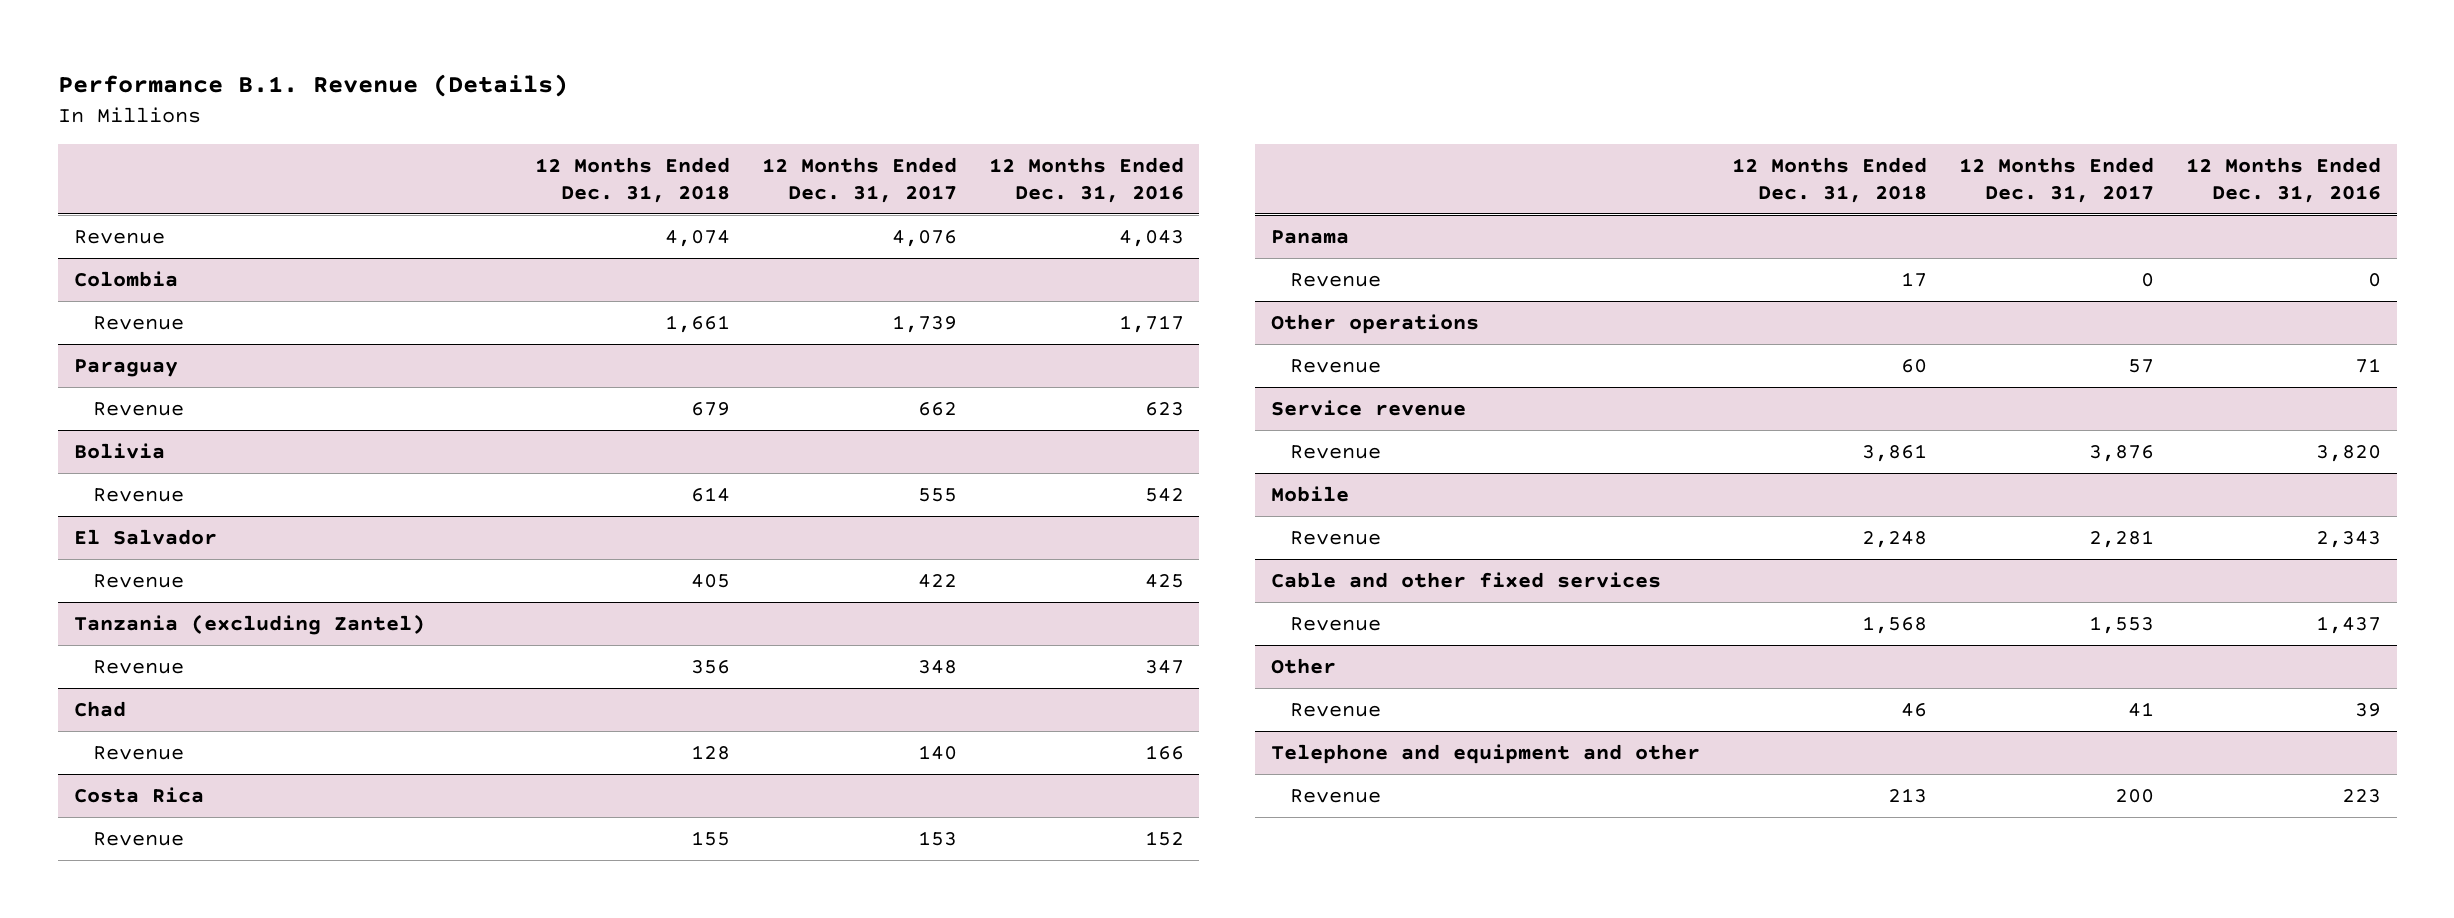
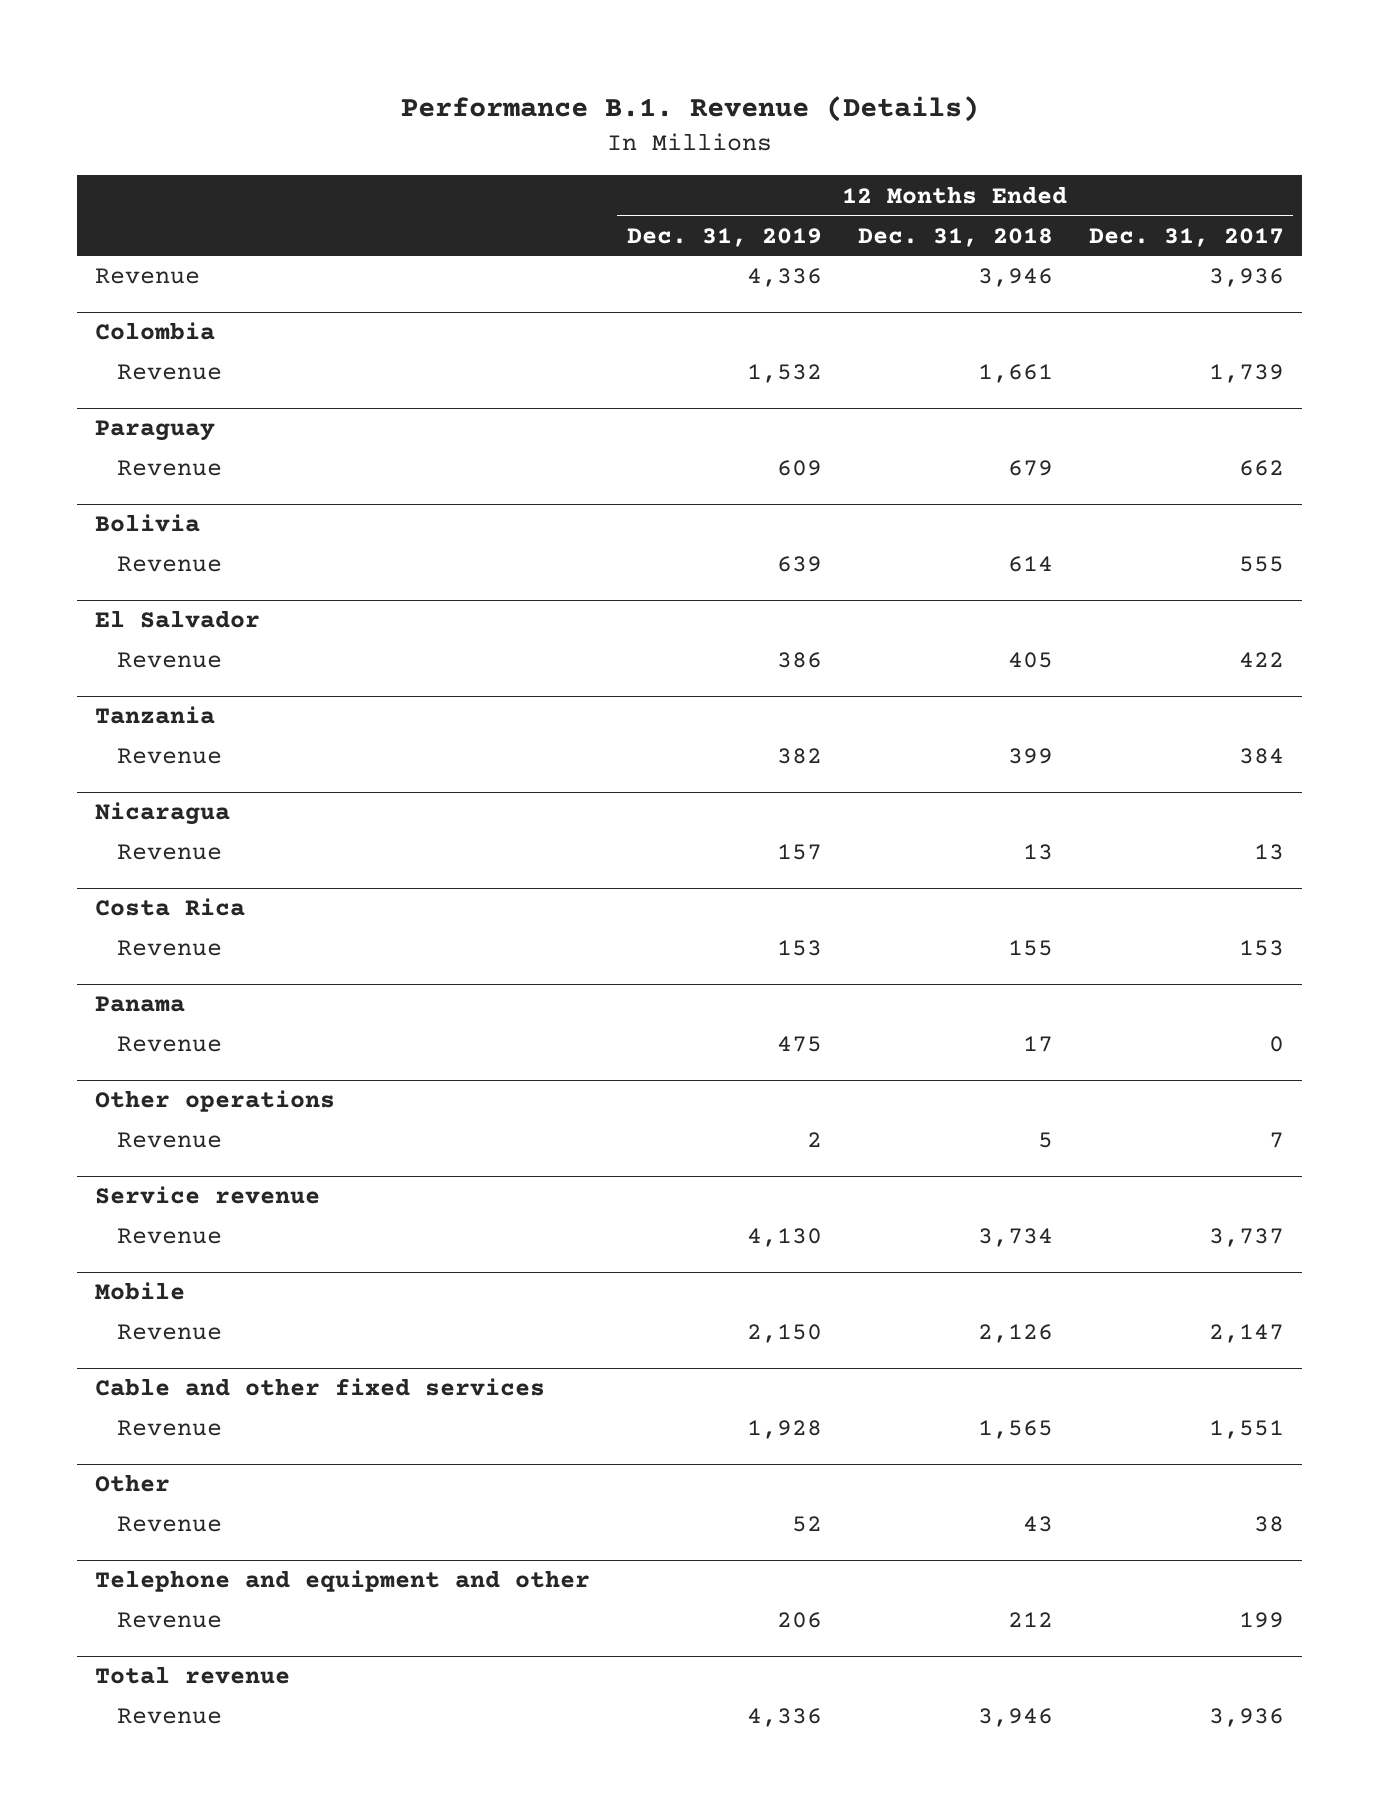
[988,157,1184,203] 12 Months Ended Dec. 31, 2016 -> none
none -> [626,227,822,247] Dec. 31, 2019
[664,230,730,248] 4,074 -> [977,268,1053,288] 3,946
[891,230,957,248] 4,076 -> [1208,268,1284,288] 3,936
[73,701,126,718] Chad -> none
[73,614,425,636] Tanzania (excluding Zantel) -> [95,706,216,725] Tanzania
[690,660,730,675] 356 -> [1007,748,1053,765] 399
[917,660,957,675] 348 -> [1238,748,1284,765] 384
none -> [95,802,231,826] Nicaragua
[690,745,730,761] 128 -> [1022,844,1053,861] 13
[917,745,957,761] 140 -> [1253,844,1284,861] 13
[1900,359,1927,374] 60 -> [1037,1132,1053,1149] 5
[2127,359,2154,374] 57 -> [1268,1132,1284,1149] 7
[1861,444,1927,463] 3,861 -> [977,1228,1053,1248] 3,734
[2088,445,2154,463] 3,876 -> [1208,1228,1284,1248] 3,737
[1861,531,1927,549] 2,248 -> [977,1324,1053,1344] 2,126
[2088,530,2154,549] 2,281 -> [1208,1324,1284,1344] 2,147
[1861,616,1927,635] 1,568 -> [977,1420,1053,1440] 1,565
[2088,616,2154,635] 1,553 -> [1208,1420,1284,1440] 1,551
[1900,703,1927,718] 46 -> [1022,1516,1053,1533] 43
[2127,702,2154,718] 41 -> [1253,1516,1284,1533] 38
[1887,788,1927,804] 213 -> [1007,1612,1053,1628] 212
[2114,789,2154,804] 200 -> [1238,1612,1284,1629] 199
none -> [95,1666,291,1685] Total revenue
none -> [116,1708,222,1725] Revenue

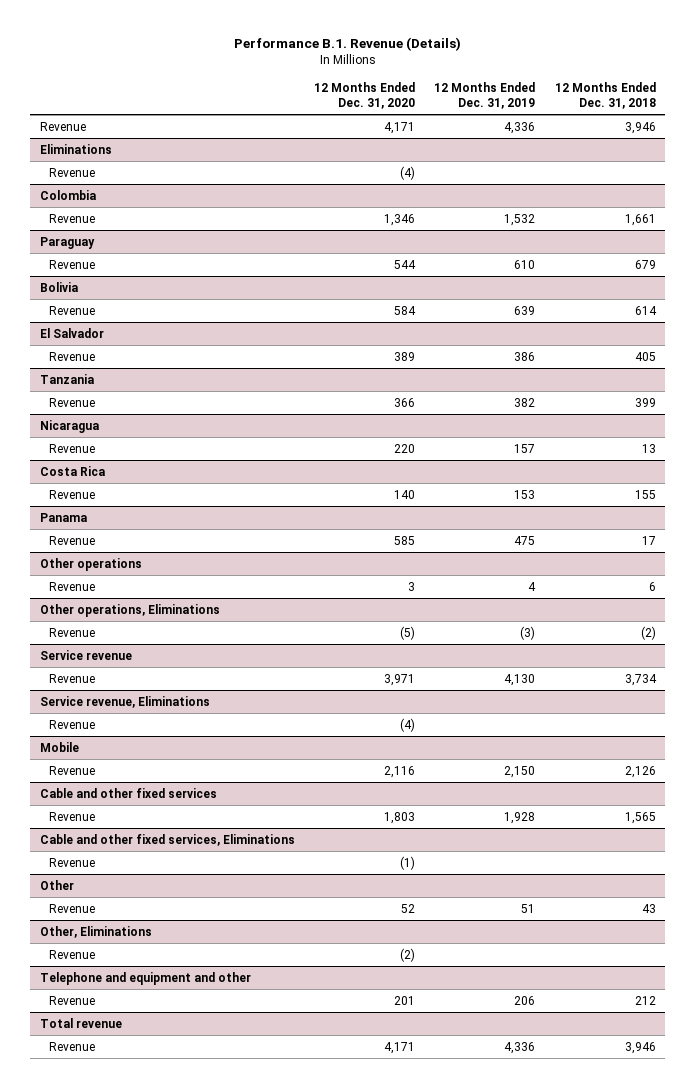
[1088,227,1284,247] Dec. 31, 2017 -> none
none -> [313,81,415,109] 12 Months Ended Dec. 31, 2020
none -> [39,143,112,154] Eliminations
none -> [49,167,96,177] Revenue
[776,460,822,477] 609 -> [514,259,536,269] 610
[806,1132,822,1148] 2 -> [528,581,537,591] 4
[1037,1132,1053,1149] 5 -> [648,581,656,591] 6
none -> [39,603,220,617] Other operations, Eliminations
none -> [49,627,96,637] Revenue
none -> [39,695,210,708] Service revenue, Eliminations
none -> [49,719,96,729] Revenue
none -> [39,833,295,846] Cable and other fixed services, Eliminations
none -> [49,857,96,867] Revenue
[791,1516,822,1533] 52 -> [521,903,536,913] 51
none -> [39,925,152,938] Other, Eliminations
none -> [49,949,96,959] Revenue

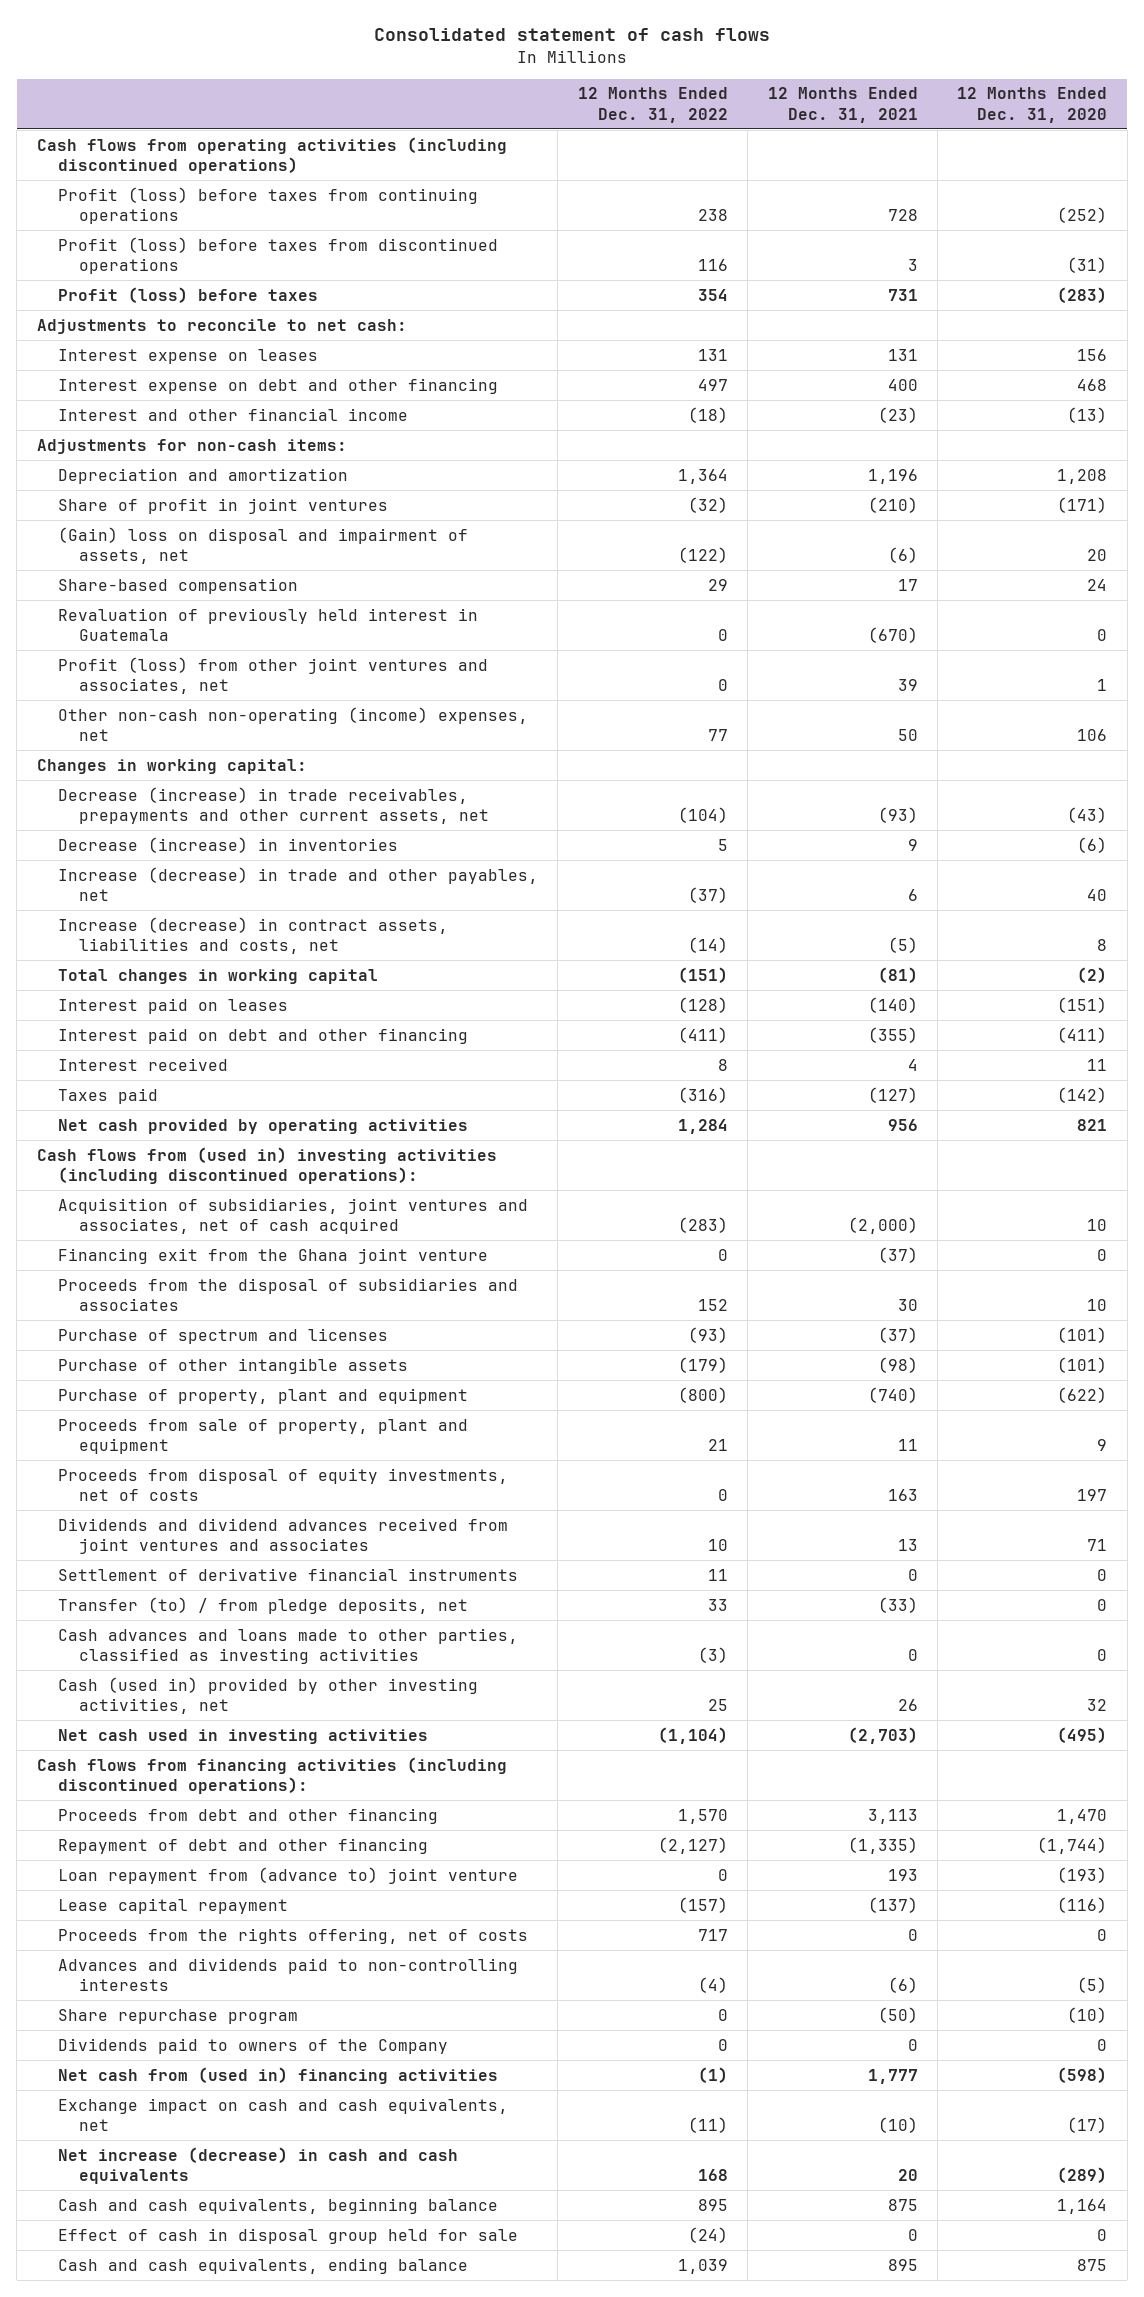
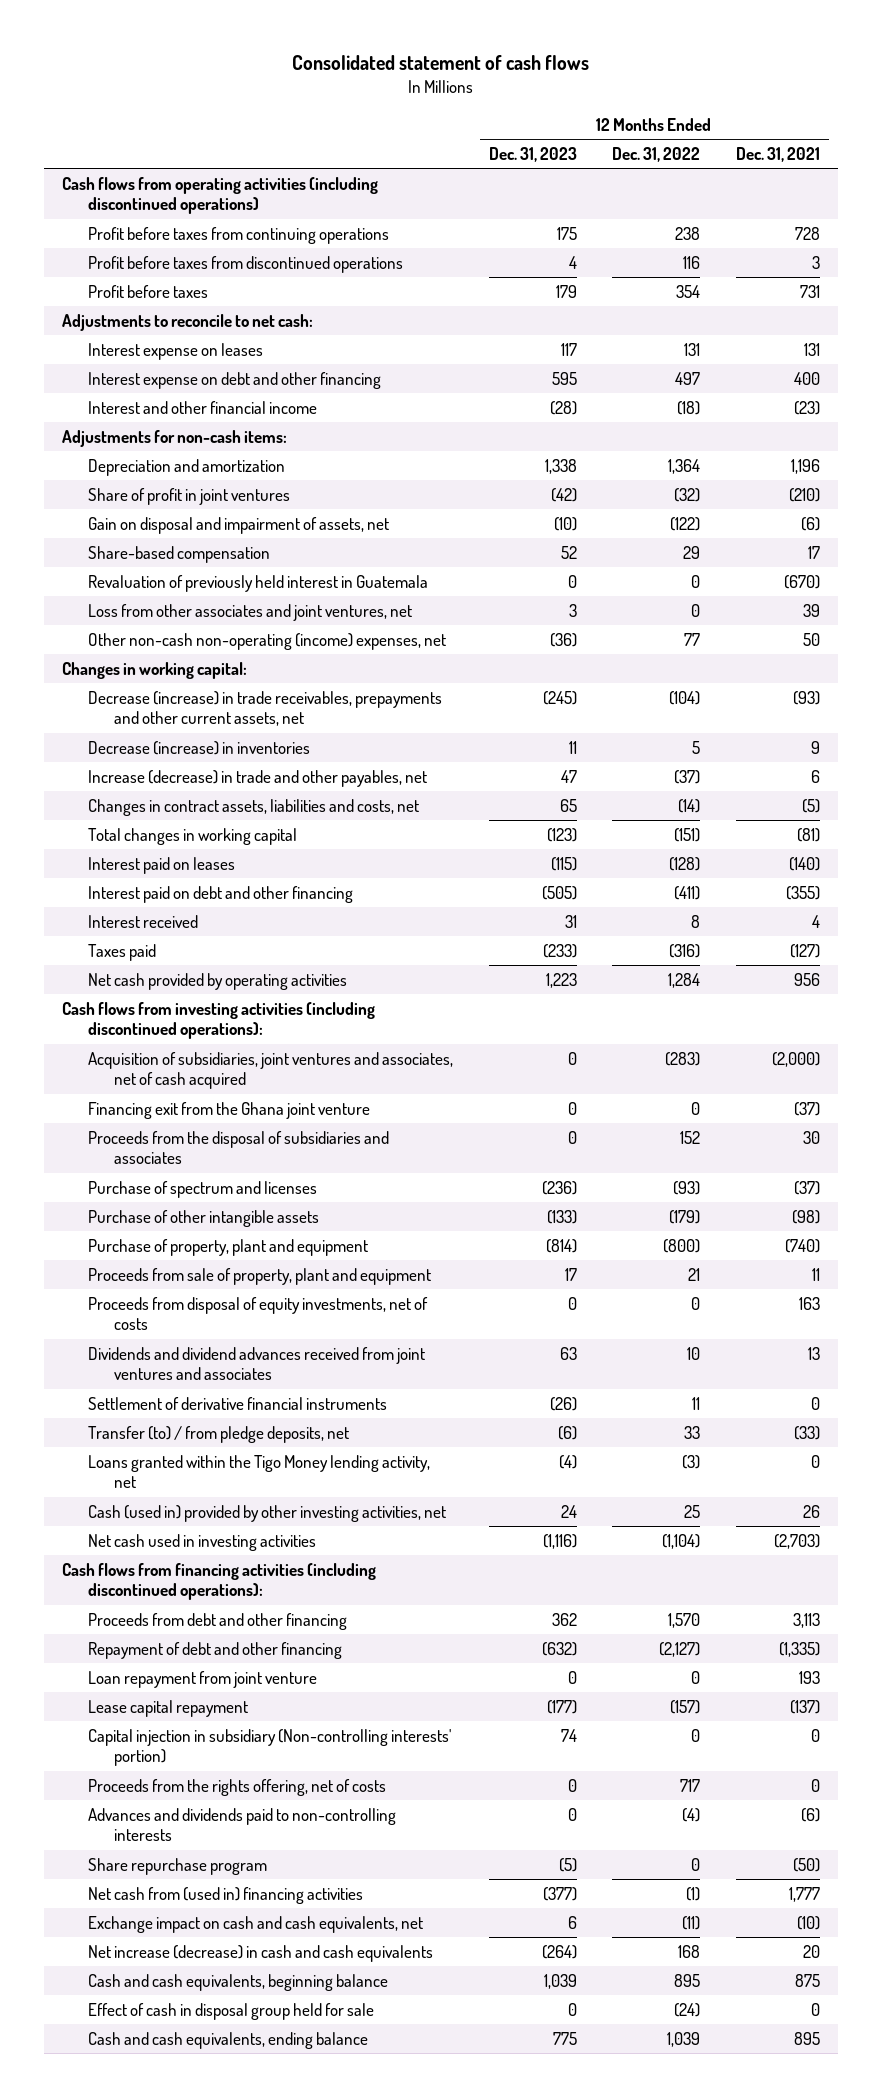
[957,87,1108,123] 12 Months Ended Dec. 31, 2020 -> none
none -> [488,146,577,162] Dec. 31, 2023
[58,186,479,225] Profit (loss) before taxes from continuing operations -> [88,226,390,244] Profit before taxes from continuing operations
[58,236,499,275] Profit (loss) before taxes from discontinued operations -> [88,255,404,273] Profit before taxes from discontinued operations
[58,286,319,303] Profit (loss) before taxes -> [88,284,209,298] Profit before taxes
[58,526,469,565] (Gain) loss on disposal and impairment of assets, net -> [88,516,390,534] Gain on disposal and impairment of assets, net
[58,656,489,695] Profit (loss) from other joint ventures and associates, net -> [88,603,413,621] Loss from other associates and joint ventures, net
[58,916,449,955] Increase (decrease) in contract assets, liabilities and costs, net -> [88,798,420,816] Changes in contract assets, liabilities and costs, net
[36,1146,497,1185] Cash flows from (used in) investing activities (including discontinued operations): -> [61,1001,375,1040] Cash flows from investing activities (including discontinued operations):
[58,1627,519,1665] Cash advances and loans made to other parties, classified as investing activities -> [88,1454,431,1489] Loans granted within the Tigo Money lending activity, net
[58,1866,519,1884] Loan repayment from (advance to) joint venture -> [88,1670,318,1688] Loan repayment from joint venture
none -> [88,1728,452,1767] Capital injection in subsidiary (Non-controlling interests' portion)
[58,2037,449,2054] Dividends paid to owners of the Company -> none

